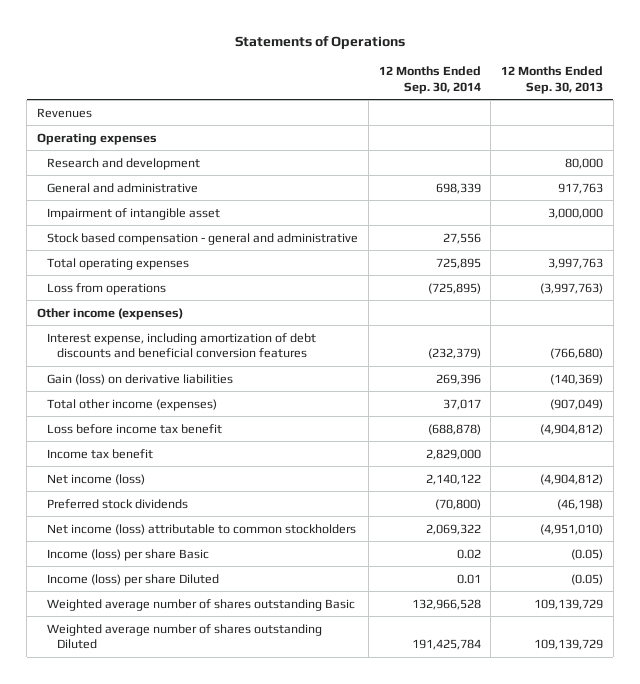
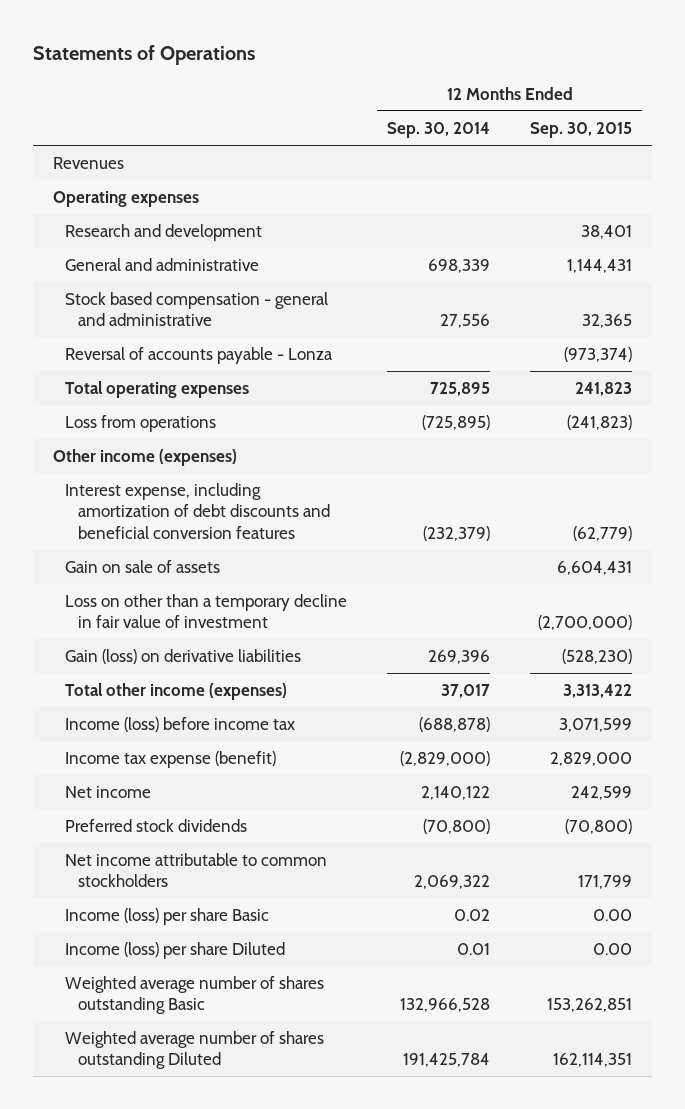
[501,65,604,94] 12 Months Ended Sep. 30, 2013 -> none
none -> [530,122,633,139] Sep. 30, 2015
[47,207,221,220] Impairment of intangible asset -> none
none -> [65,347,334,365] Reversal of accounts payable - Lonza
none -> [65,560,221,574] Gain on sale of assets
none -> [65,594,348,629] Loss on other than a temporary decline in fair value of investment
[47,423,223,434] Loss before income tax benefit -> [65,717,296,733] Income (loss) before income tax
[47,448,154,459] Income tax benefit -> [65,751,277,769] Income tax expense (benefit)
[425,448,481,460] 2,829,000 -> [400,751,491,767] (2,829,000)
[47,473,146,485] Net income (loss) -> [65,786,152,799] Net income
[47,523,357,535] Net income (loss) attributable to common stockholders -> [65,853,328,888] Net income attributable to common stockholders

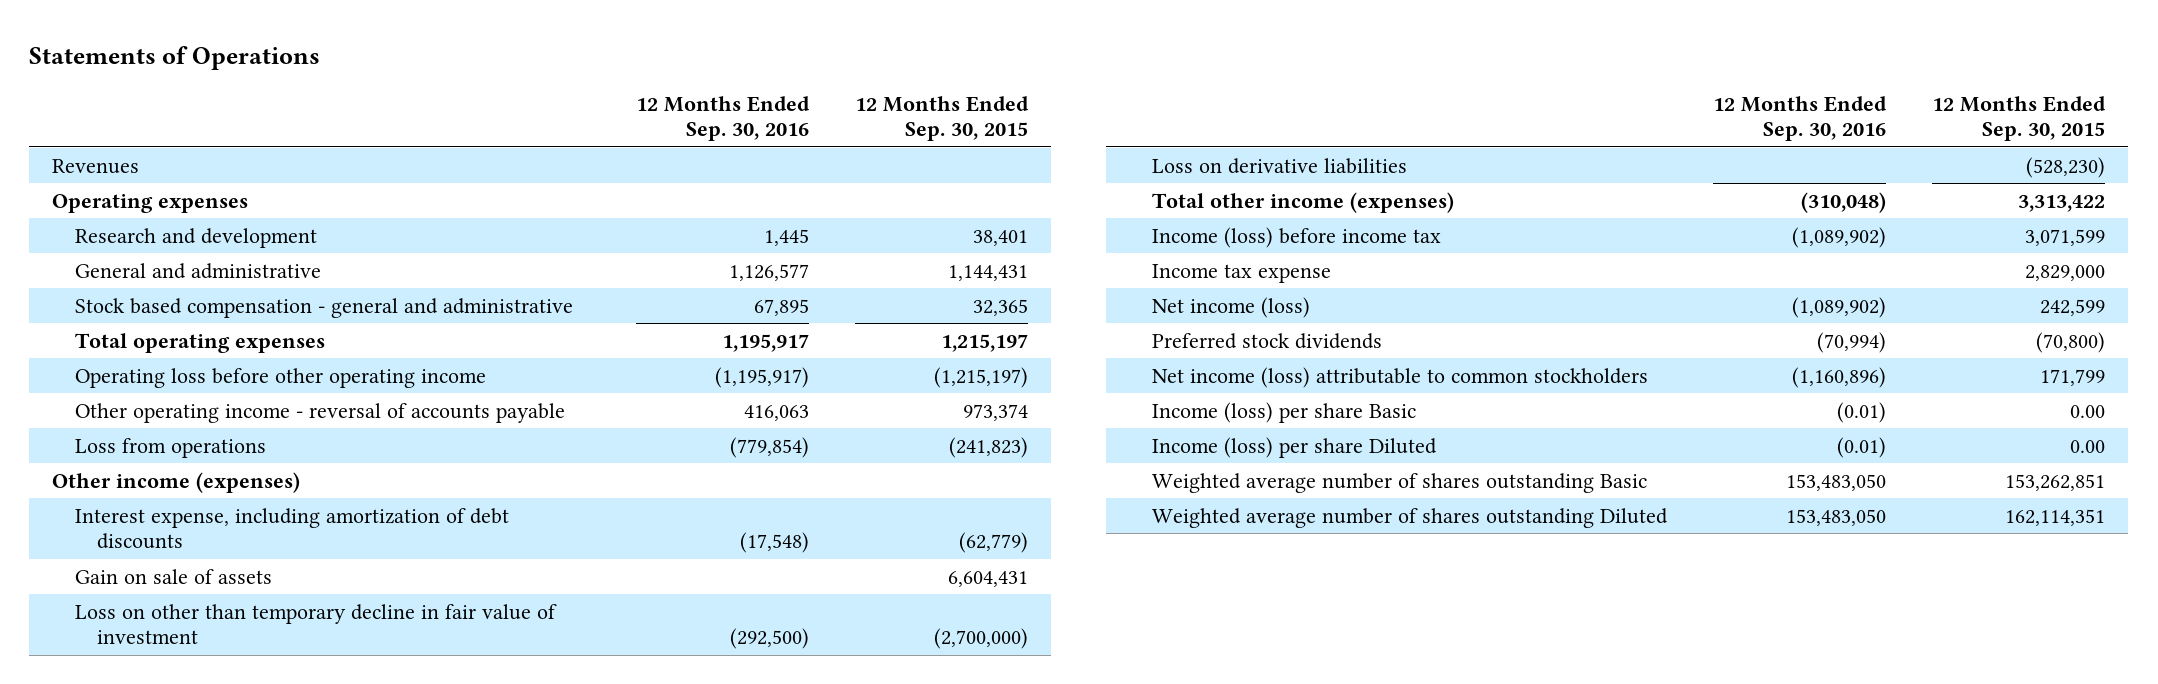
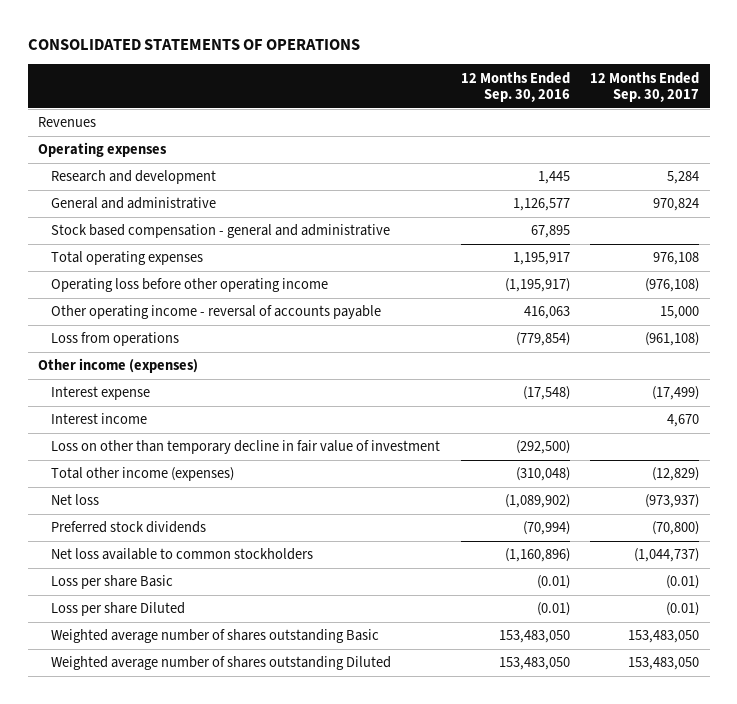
[29,45,321,70] Statements of Operations -> [27,39,360,51] CONSOLIDATED STATEMENTS OF OPERATIONS
[855,95,1030,141] 12 Months Ended Sep. 30, 2015 -> none
none -> [590,71,700,103] 12 Months Ended Sep. 30, 2017
[74,568,272,584] Gain on sale of assets -> none
[74,507,509,550] Interest expense, including amortization of debt discounts -> [51,386,151,401] Interest expense
none -> [51,413,148,425] Interest income
[1151,157,1407,174] Loss on derivative liabilities -> none
[1151,226,1441,248] Income (loss) before income tax -> none
[1151,263,1331,283] Income tax expense -> none
[1151,296,1310,318] Net income (loss) -> [51,494,100,506] Net loss
[1151,366,1648,388] Net income (loss) attributable to common stockholders -> [51,548,314,561] Net loss available to common stockholders
[1151,401,1416,423] Income (loss) per share Basic -> [51,575,174,590] Loss per share Basic
[1151,436,1437,458] Income (loss) per share Diluted -> [51,602,186,617] Loss per share Diluted

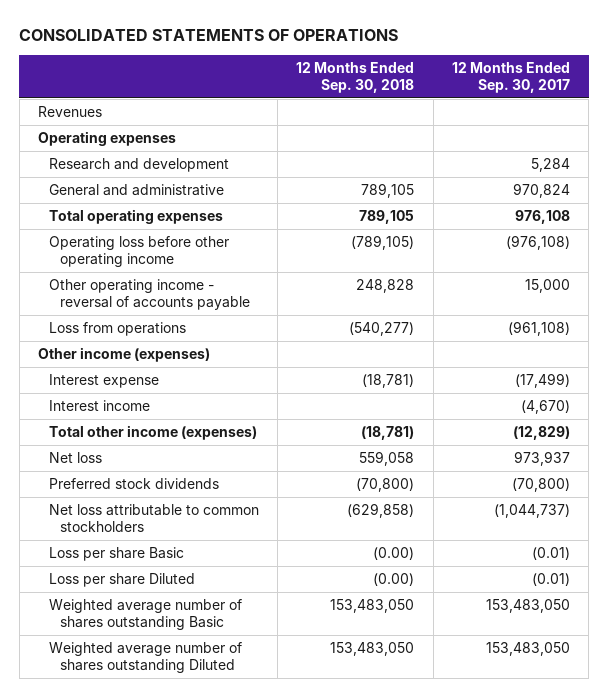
[460,71,570,103] 12 Months Ended Sep. 30, 2016 -> none
none -> [296,61,415,93] 12 Months Ended Sep. 30, 2018
[51,224,391,239] Stock based compensation - general and administrative -> none
[51,440,441,455] Loss on other than temporary decline in fair value of investment -> none
[667,414,700,428] 4,670 -> [520,400,570,415] (4,670)
[645,494,700,509] (973,937) -> [513,451,570,467] 973,937
[51,548,314,561] Net loss available to common stockholders -> [49,504,260,533] Net loss attributable to common stockholders

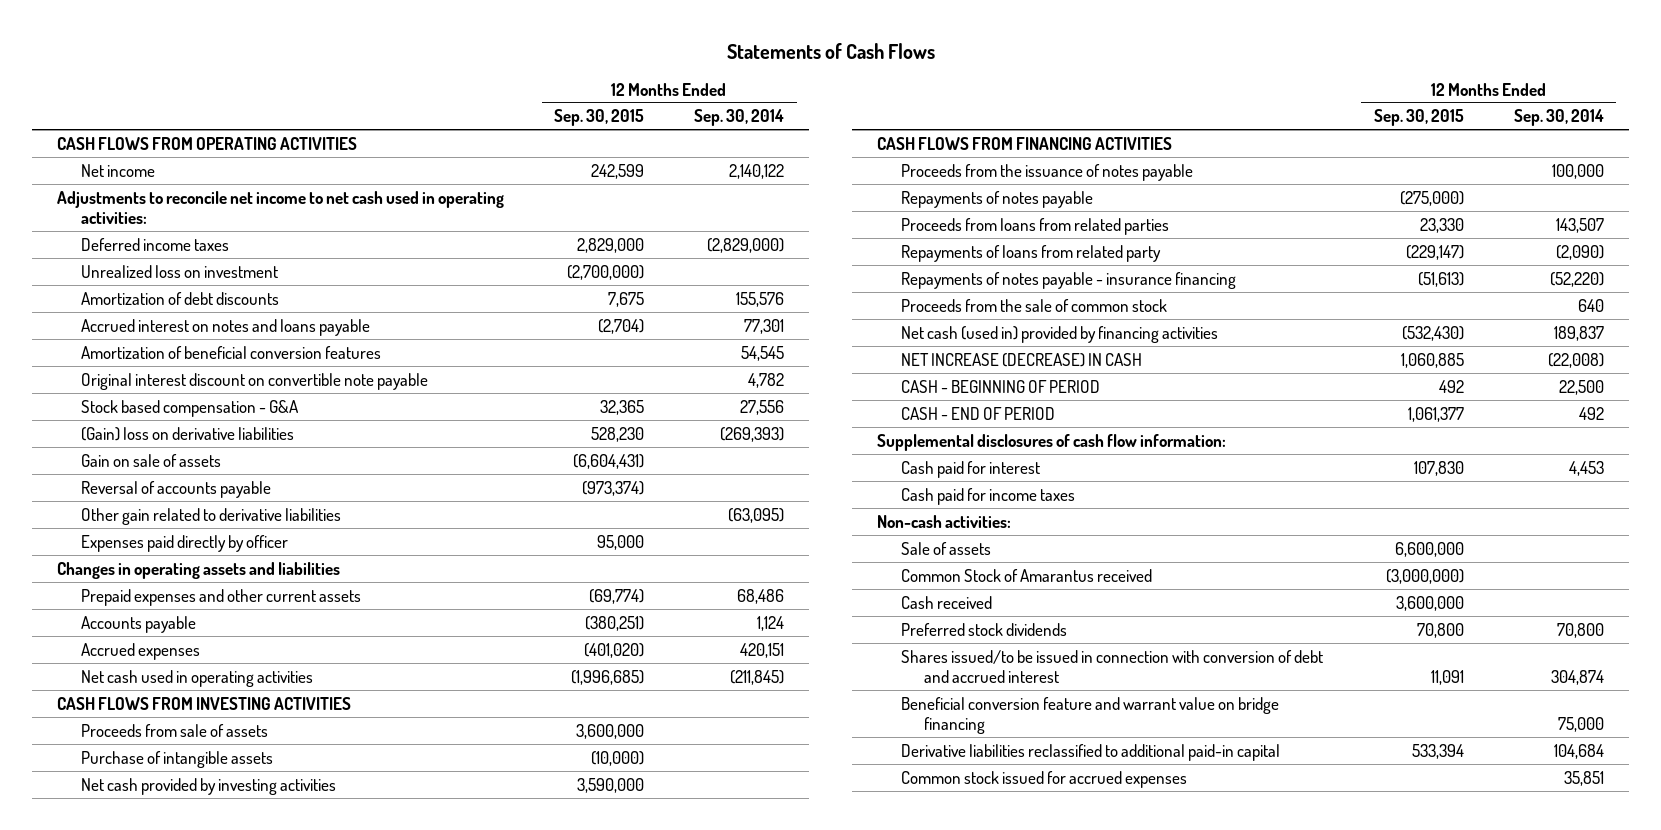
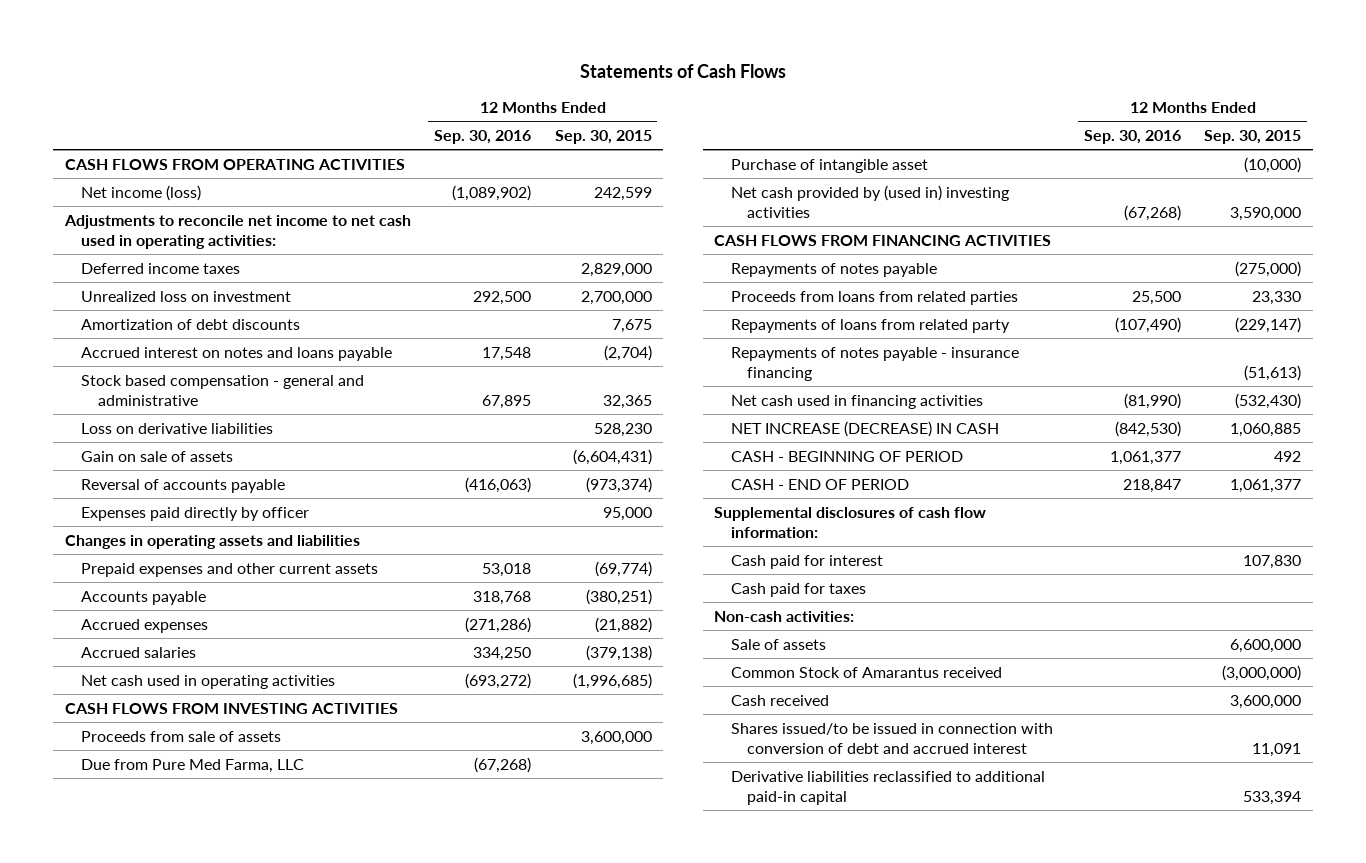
[694,109,785,127] Sep. 30, 2014 -> none
none -> [434,129,532,144] Sep. 30, 2016
[81,163,156,177] Net income -> [81,184,202,201] Net income (loss)
[567,264,645,280] (2,700,000) -> [580,290,652,305] 2,700,000
[81,345,382,359] Amortization of beneficial conversion features -> none
[81,372,429,390] Original interest discount on convertible note payable -> none
[81,399,300,417] Stock based compensation - G&A -> [81,374,365,406] Stock based compensation - general and administrative
[81,426,295,441] (Gain) loss on derivative liabilities -> [81,422,274,434] Loss on derivative liabilities
[81,507,342,525] Other gain related to derivative liabilities -> none
[584,642,645,658] (401,020) -> [594,616,652,633] (21,882)
none -> [81,646,197,658] Accrued salaries
none -> [81,758,305,773] Due from Pure Med Farma, LLC
[81,750,274,768] Purchase of intangible assets -> [730,158,928,173] Purchase of intangible asset
[81,777,337,795] Net cash provided by investing activities -> [730,184,1009,218] Net cash provided by (used in) investing activities
[900,163,1193,181] Proceeds from the issuance of notes payable -> none
[900,298,1167,312] Proceeds from the sale of common stock -> none
[900,325,1218,343] Net cash (used in) provided by financing activities -> [730,394,983,409] Net cash used in financing activities
[900,487,1075,505] Cash paid for income taxes -> [730,582,866,597] Cash paid for taxes
[900,622,1067,636] Preferred stock dividends -> none
[900,696,1279,735] Beneficial conversion feature and warrant value on bridge financing -> none
[900,770,1187,788] Common stock issued for accrued expenses -> none

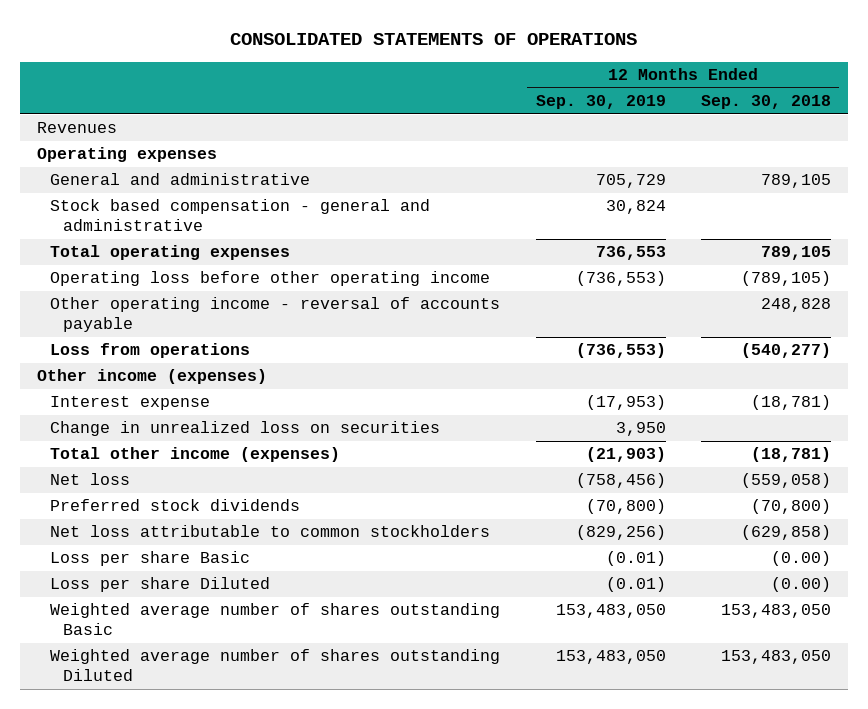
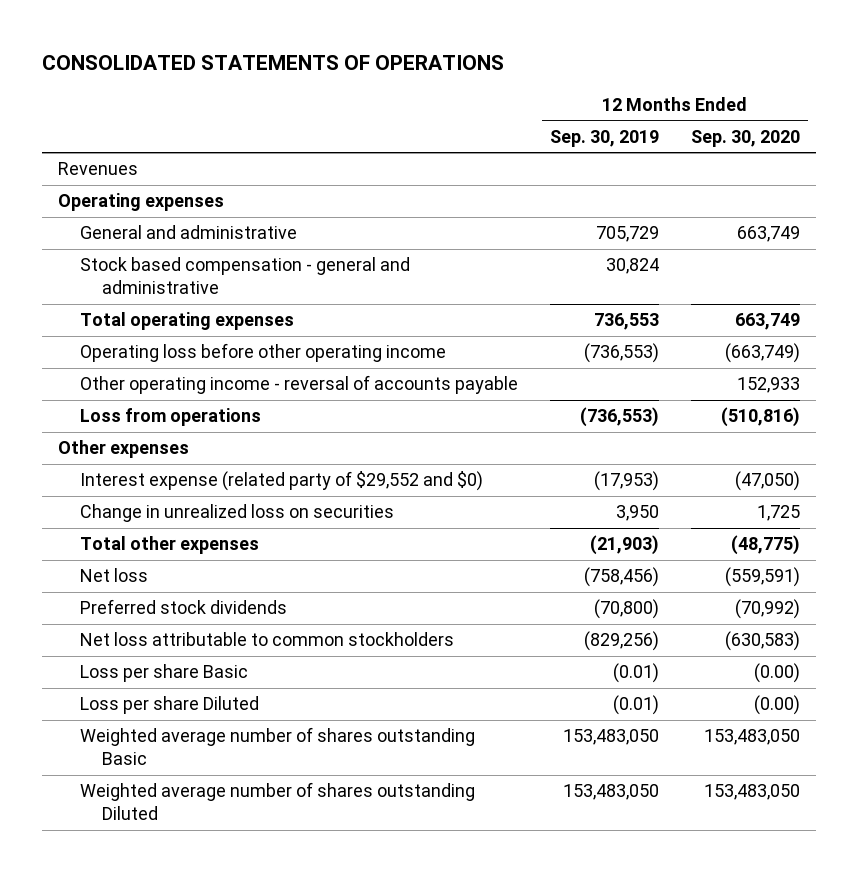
[700,95,831,110] Sep. 30, 2018 -> none
none -> [690,129,800,147] Sep. 30, 2020
[37,369,268,385] Other income (expenses) -> [58,440,190,459] Other expenses
[50,396,211,411] Interest expense -> [79,471,483,492] Interest expense (related party of $29,552 and $0)
[50,447,341,463] Total other income (expenses) -> [79,536,259,555] Total other expenses

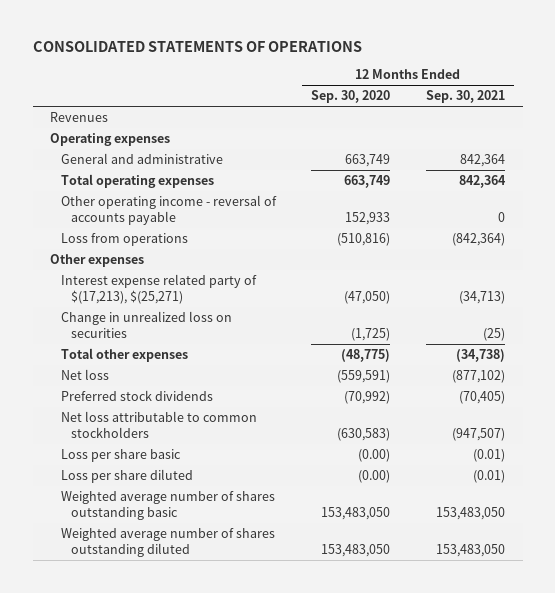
[549,129,659,147] Sep. 30, 2019 -> none
none -> [425,90,505,104] Sep. 30, 2021
[79,257,410,295] Stock based compensation - general and administrative -> none
[79,343,446,363] Operating loss before other operating income -> none
[79,471,483,492] Interest expense (related party of $29,552 and $0) -> [60,273,257,304] Interest expense related party of $(17,213), $(25,271)
[756,505,800,522] 1,725 -> [351,327,391,341] (1,725)
[79,664,248,683] Loss per share Basic -> [60,448,181,462] Loss per share basic
[79,696,259,715] Loss per share Diluted -> [60,468,193,483] Loss per share diluted
[79,727,475,766] Weighted average number of shares outstanding Basic -> [60,490,275,520] Weighted average number of shares outstanding basic
[79,782,475,821] Weighted average number of shares outstanding Diluted -> [60,527,275,557] Weighted average number of shares outstanding diluted

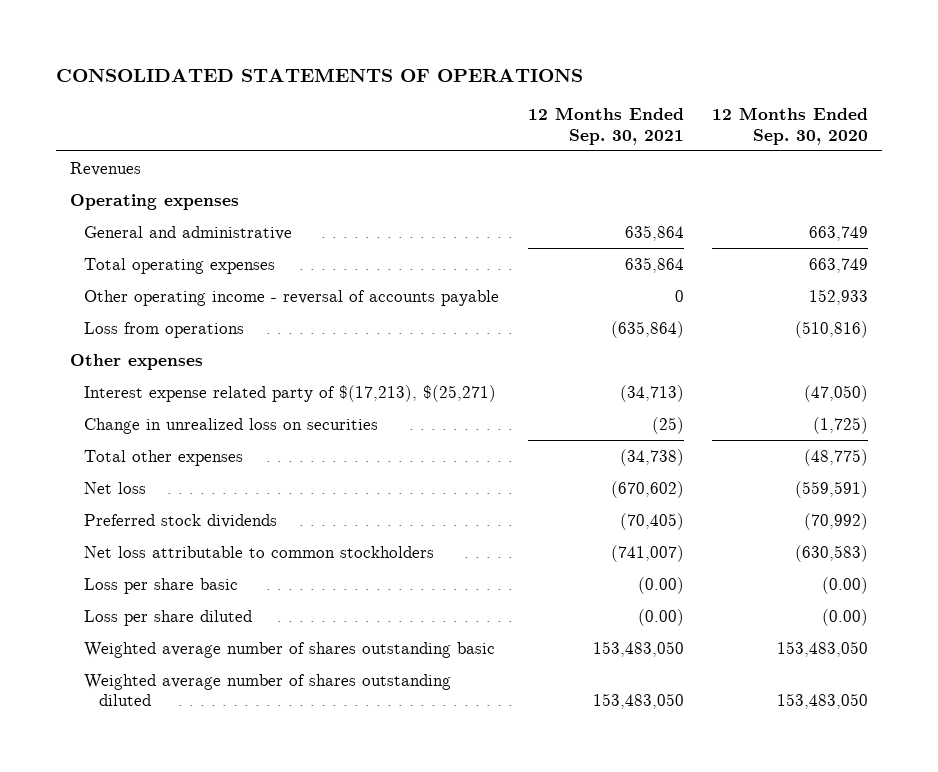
[459,153,505,167] 842,364 -> [624,224,684,241] 635,864
[458,174,506,188] 842,364 -> [624,256,684,273] 635,864
[451,232,505,246] (842,364) -> [610,320,684,338] (635,864)
[451,369,505,383] (877,102) -> [610,480,684,498] (670,602)
[451,427,505,441] (947,507) -> [610,544,684,562] (741,007)
[472,448,505,462] (0.01) -> [637,576,684,594] (0.00)
[472,469,505,483] (0.01) -> [637,608,684,626] (0.00)

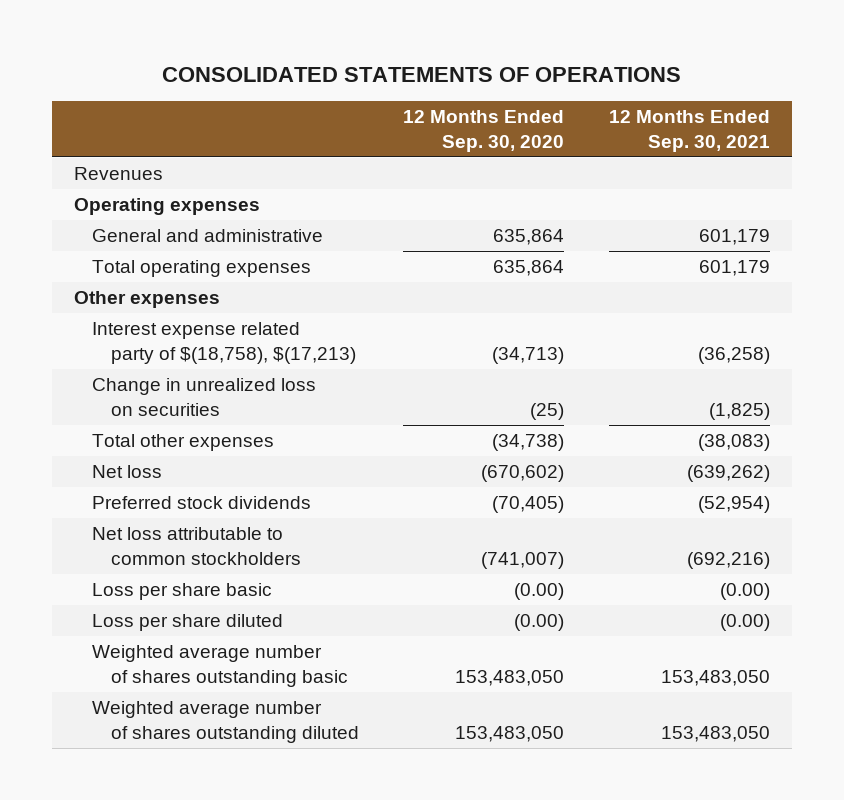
[84,289,500,306] Other operating income - reversal of accounts payable -> none
[84,321,245,338] Loss from operations -> none
[624,224,684,241] 635,864 -> [698,229,770,246] 601,179
[808,225,868,241] 663,749 -> [493,229,565,246] 635,864
[624,256,684,273] 635,864 -> [698,260,770,277] 601,179
[808,257,868,273] 663,749 -> [493,260,565,277] 635,864
[84,384,497,402] Interest expense related party of $(17,213), $(25,271) -> [92,322,356,365] Interest expense related party of $(18,758), $(17,213)
[619,384,684,402] (34,713) -> [697,347,770,365] (36,258)
[803,384,868,402] (47,050) -> [492,347,565,365] (34,713)
[651,416,684,434] (25) -> [708,403,770,421] (1,825)
[812,416,868,434] (1,725) -> [530,403,565,421] (25)
[619,448,684,466] (34,738) -> [697,434,770,452] (38,083)
[803,448,868,466] (48,775) -> [492,434,565,452] (34,738)
[610,480,684,498] (670,602) -> [686,465,770,483] (639,262)
[794,480,868,498] (559,591) -> [481,465,565,483] (670,602)
[619,512,684,530] (70,405) -> [697,496,770,514] (52,954)
[803,512,868,530] (70,992) -> [492,496,565,514] (70,405)
[610,544,684,562] (741,007) -> [686,552,770,570] (692,216)
[794,544,868,562] (630,583) -> [481,552,565,570] (741,007)

